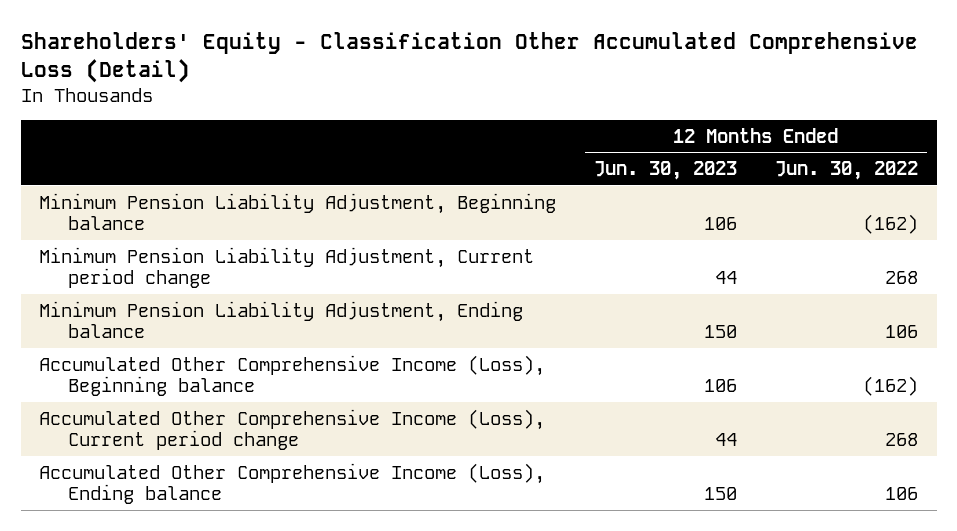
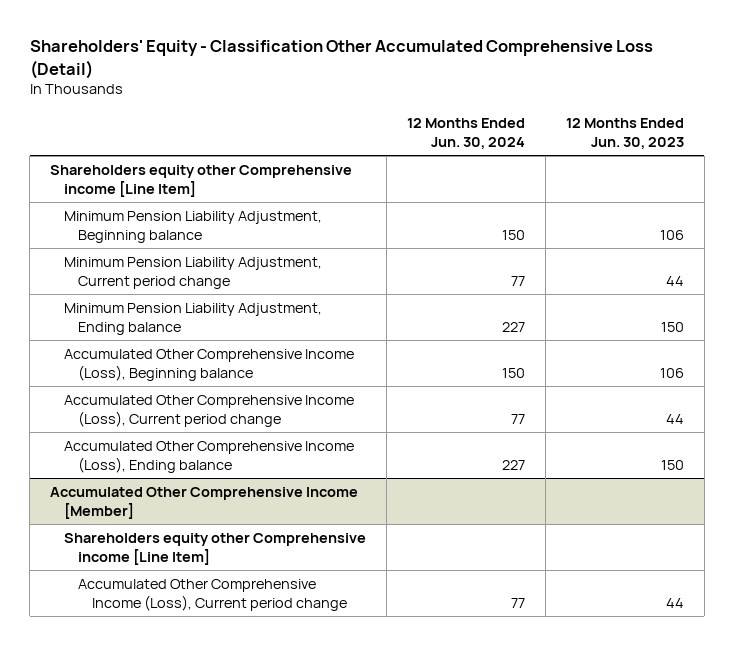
[774,161,918,181] Jun. 30, 2022 -> none
none -> [406,118,525,149] 12 Months Ended Jun. 30, 2024
none -> [49,165,352,197] Shareholders equity other Comprehensive income [Line Item]
none -> [49,487,358,519] Accumulated Other Comprehensive Income [Member]
none -> [63,533,366,565] Shareholders equity other Comprehensive income [Line Item]
none -> [77,579,347,611] Accumulated Other Comprehensive Income (Loss), Current period change

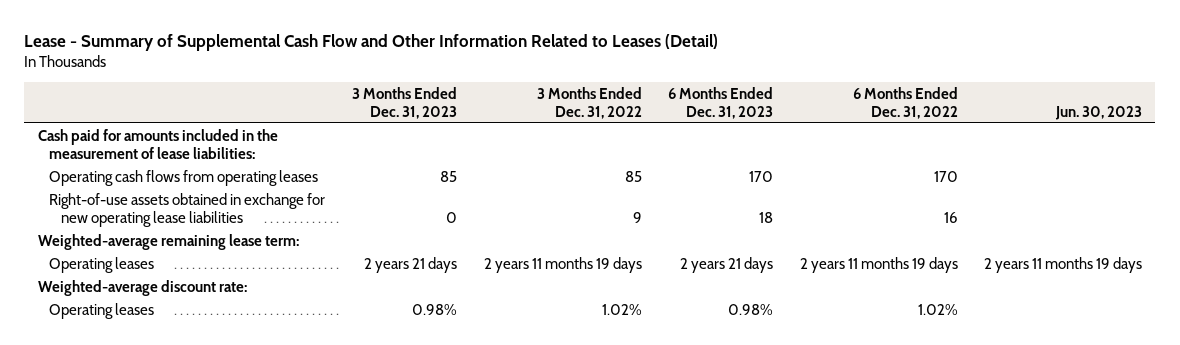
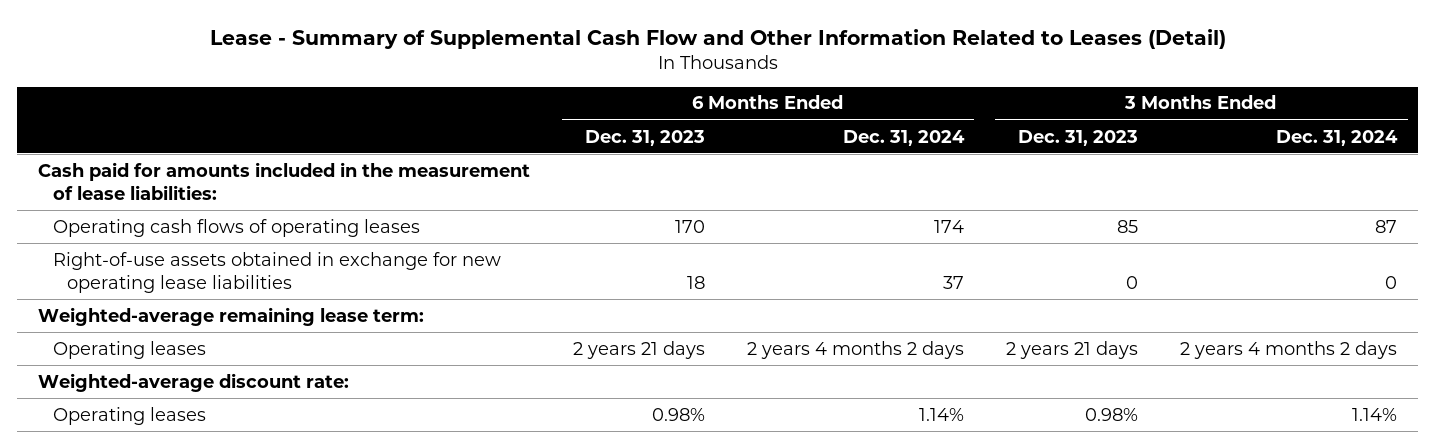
[536,86,642,119] 3 Months Ended Dec. 31, 2022 -> none
[852,86,958,119] 6 Months Ended Dec. 31, 2022 -> none
[1055,105,1143,120] Jun. 30, 2023 -> none
none -> [842,129,965,146] Dec. 31, 2024
none -> [1276,129,1399,146] Dec. 31, 2024
[49,169,319,186] Operating cash flows from operating leases -> [52,218,420,237] Operating cash flows of operating leases

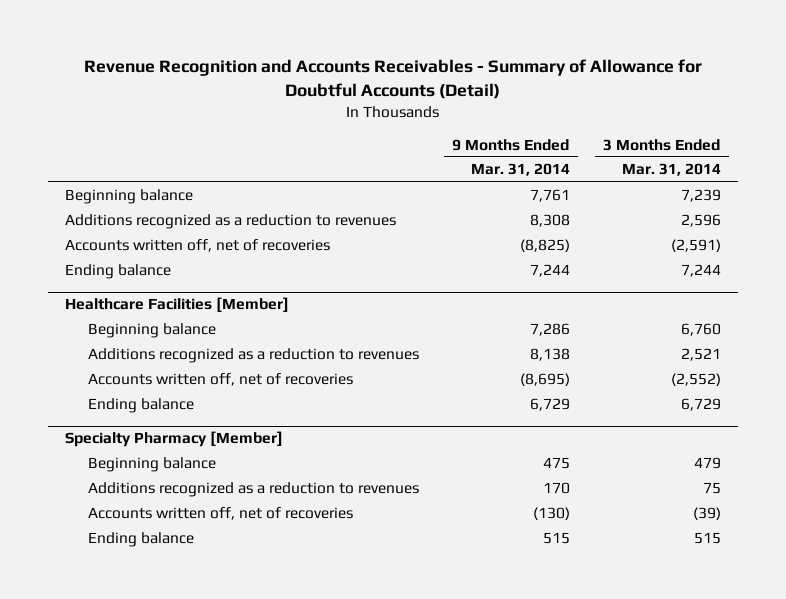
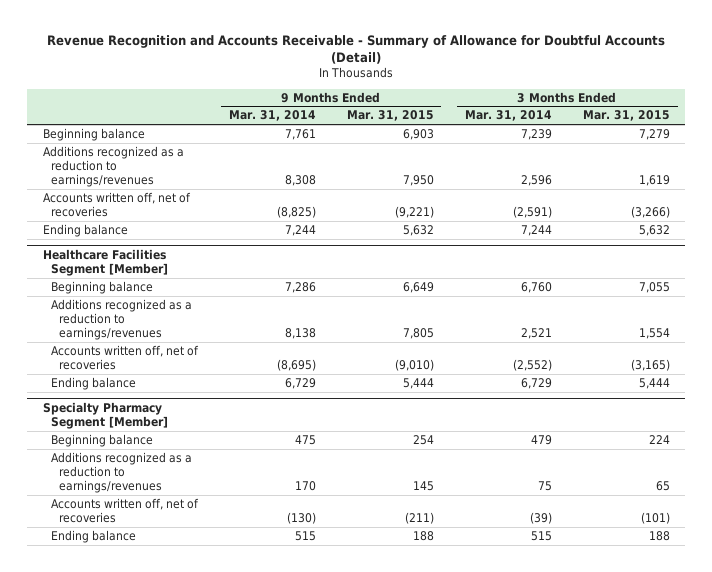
[83,59,702,100] Revenue Recognition and Accounts Receivables - Summary of Allowance for Doubtful Accounts (Detail) -> [47,34,666,65] Revenue Recognition and Accounts Receivable - Summary of Allowance for Doubtful Accounts (Detail)
none -> [346,110,434,122] Mar. 31, 2015
none -> [582,110,670,122] Mar. 31, 2015
[65,214,397,230] Additions recognized as a reduction to revenues -> [42,146,184,187] Additions recognized as a reduction to earnings/revenues
[65,297,290,313] Healthcare Facilities [Member] -> [42,248,168,276] Healthcare Facilities Segment [Member]
[87,348,419,364] Additions recognized as a reduction to revenues -> [50,299,192,340] Additions recognized as a reduction to earnings/revenues
[65,431,284,448] Specialty Pharmacy [Member] -> [42,401,168,429] Specialty Pharmacy Segment [Member]
[87,482,419,498] Additions recognized as a reduction to revenues -> [50,452,192,493] Additions recognized as a reduction to earnings/revenues

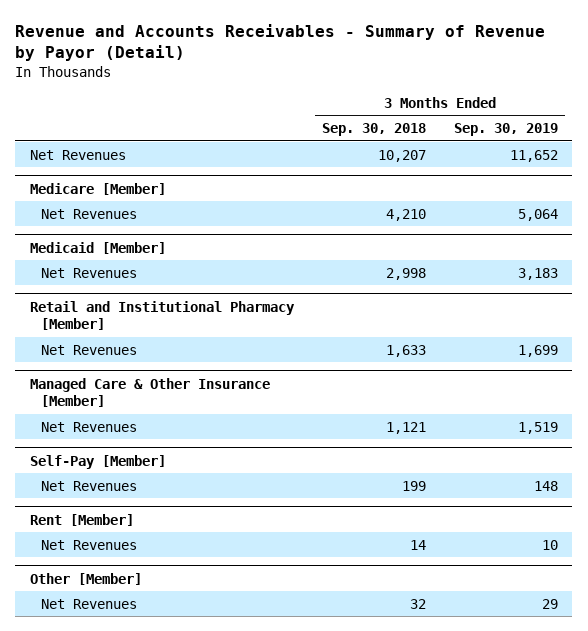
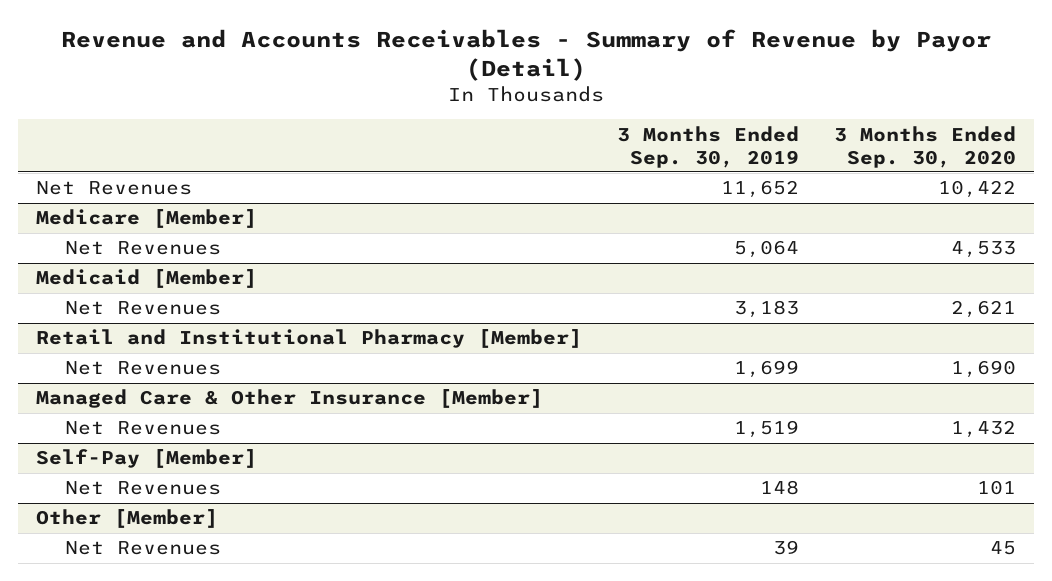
[321,123,426,137] Sep. 30, 2018 -> none
none -> [834,125,1017,168] 3 Months Ended Sep. 30, 2020
[29,513,134,526] Rent [Member] -> none
[41,539,138,550] Net Revenues -> none
[542,598,559,609] 29 -> [773,540,800,556] 39

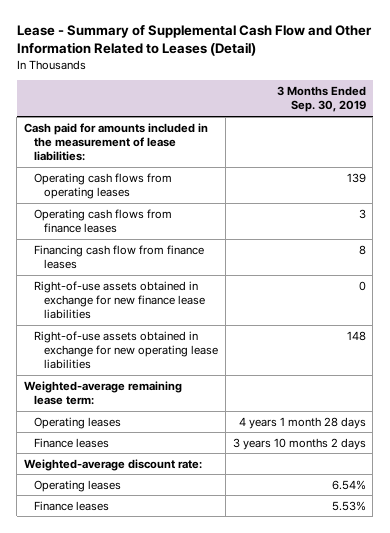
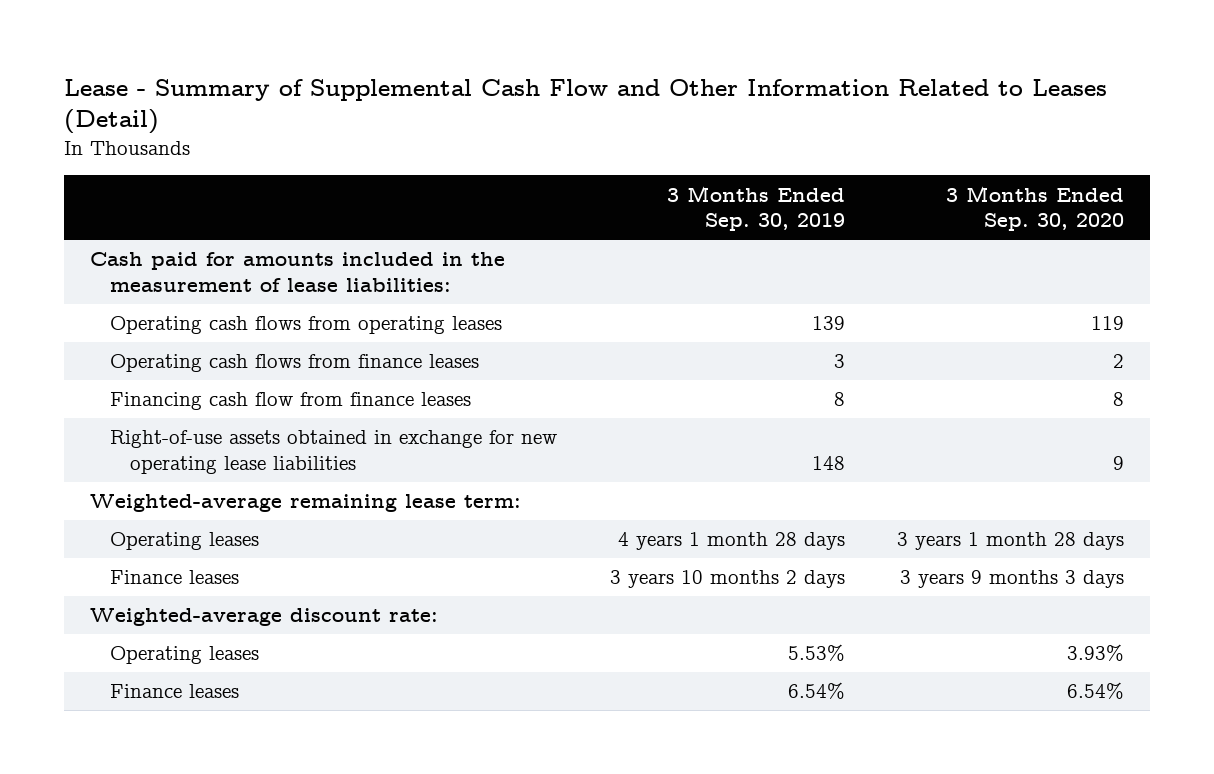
none -> [946,185,1125,231] 3 Months Ended Sep. 30, 2020
[34,280,206,320] Right-of-use assets obtained in exchange for new finance lease liabilities -> none
[331,479,366,490] 6.54% -> [787,644,845,662] 5.53%
[331,500,366,511] 5.53% -> [787,682,845,700] 6.54%

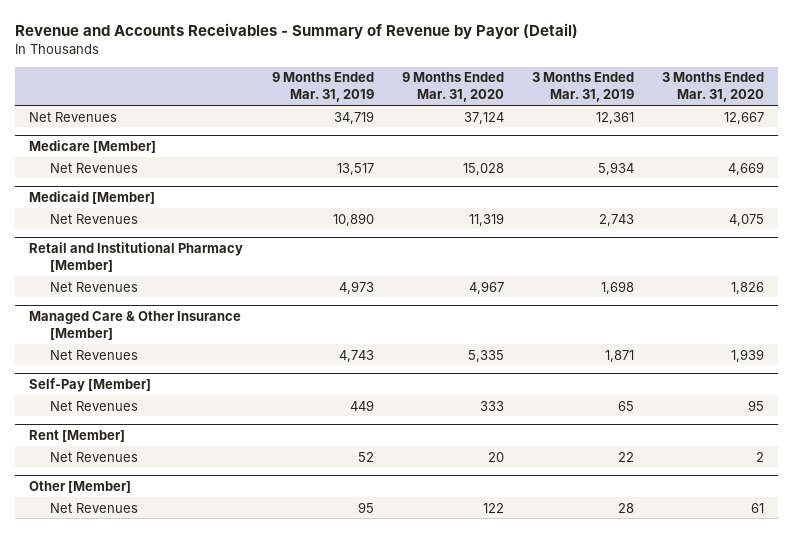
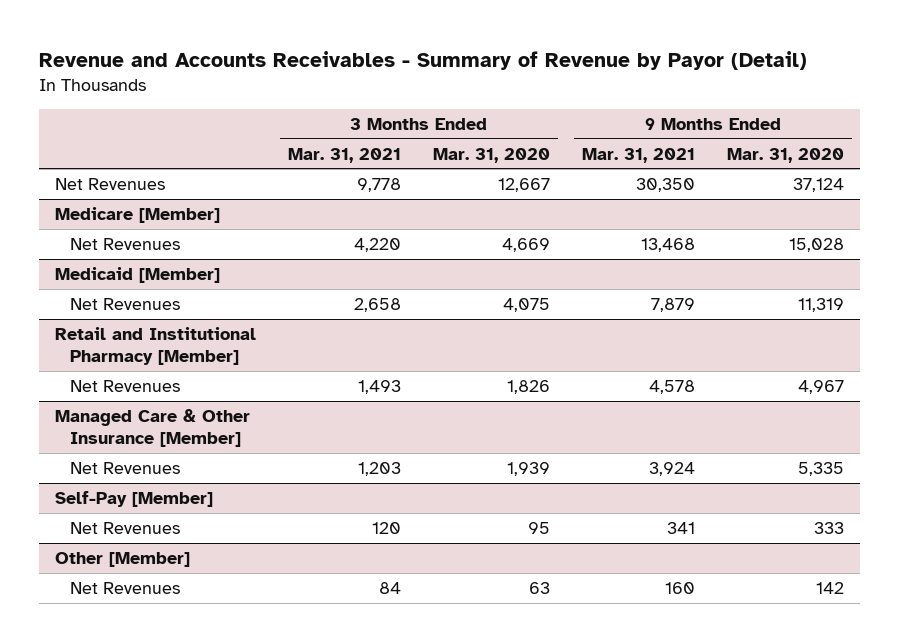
[271,72,374,103] 9 Months Ended Mar. 31, 2019 -> none
[531,72,634,103] 3 Months Ended Mar. 31, 2019 -> none
none -> [288,147,402,163] Mar. 31, 2021
none -> [582,147,696,163] Mar. 31, 2021
[29,429,126,442] Rent [Member] -> none
[49,451,138,462] Net Revenues -> none
[482,502,504,513] 122 -> [816,581,845,594] 142
[751,502,765,513] 61 -> [529,581,551,594] 63

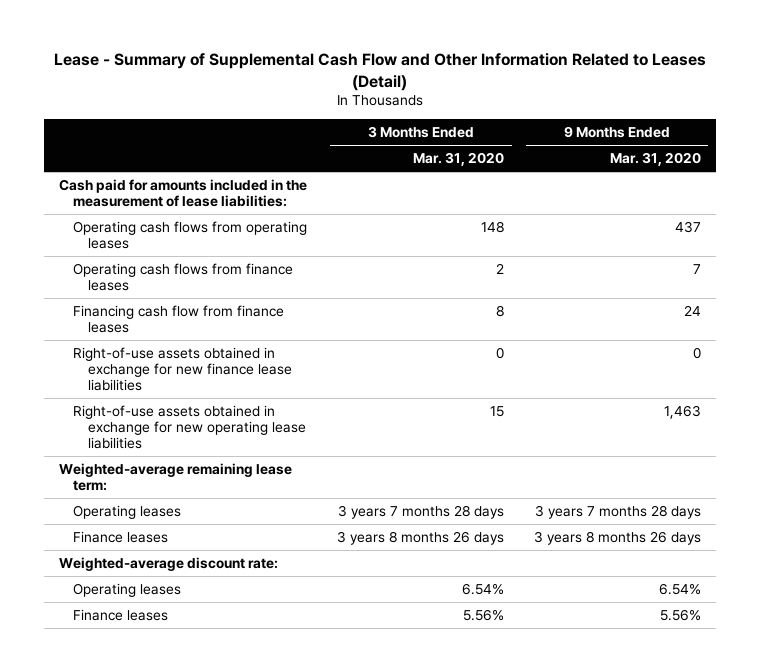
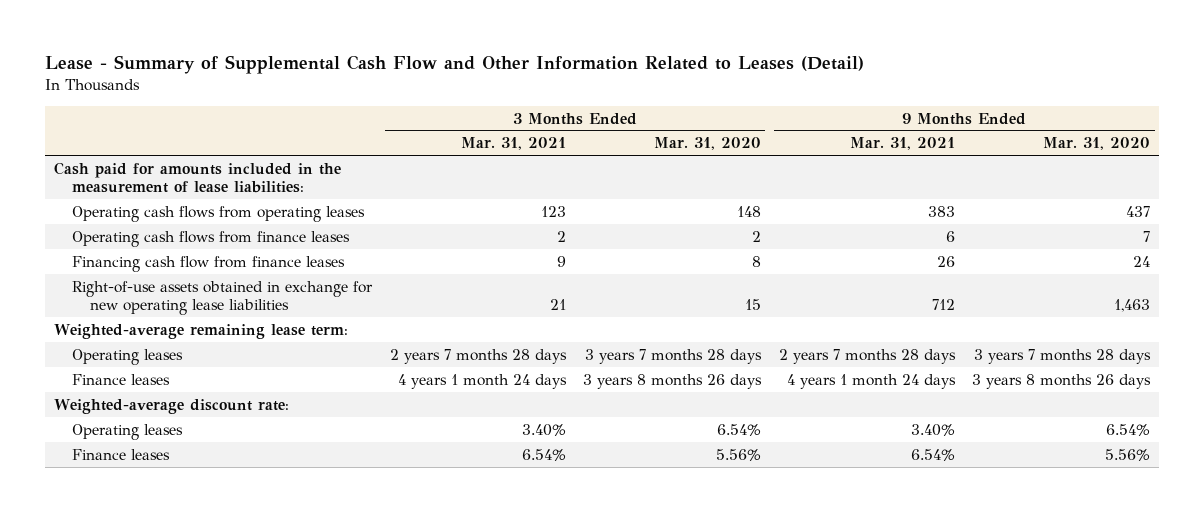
none -> [460,137,566,151] Mar. 31, 2021
none -> [849,137,955,151] Mar. 31, 2021
[73,346,293,391] Right-of-use assets obtained in exchange for new finance lease liabilities -> none

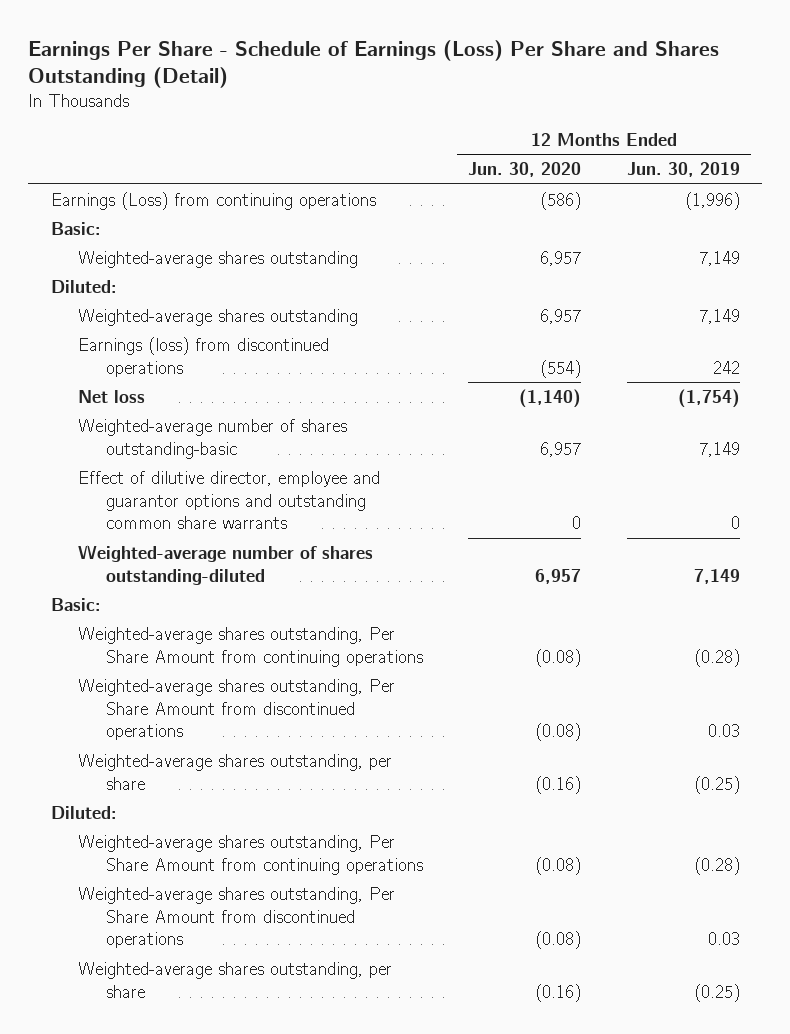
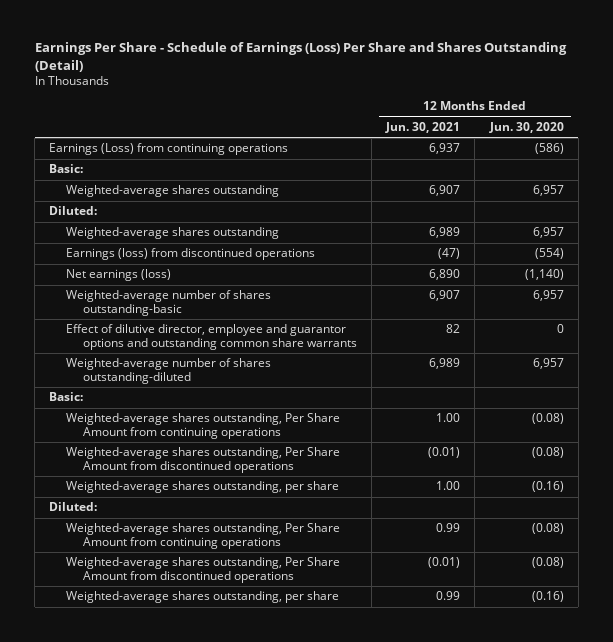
[626,162,740,178] Jun. 30, 2019 -> none
none -> [385,122,461,134] Jun. 30, 2021
[78,389,146,403] Net loss -> [66,269,172,282] Net earnings (loss)

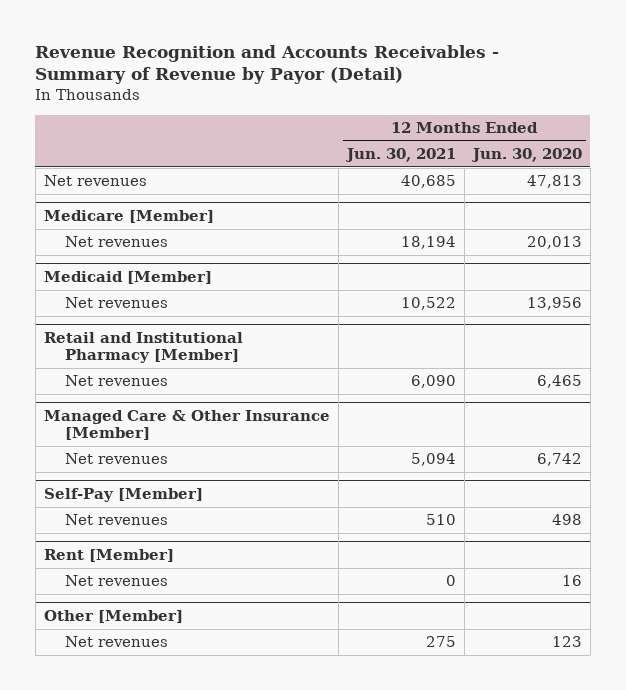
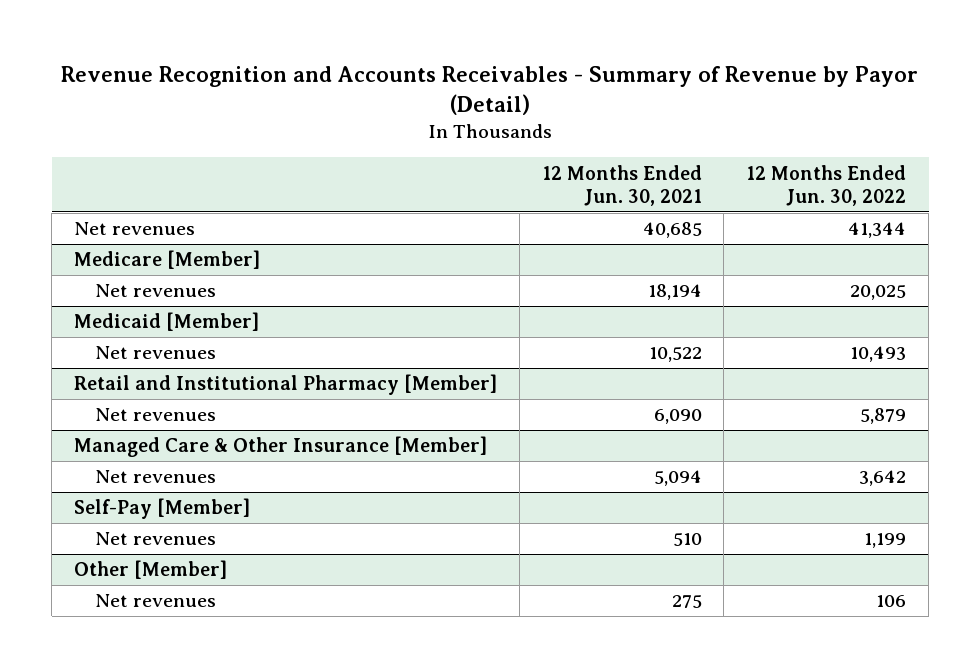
[470,147,582,162] Jun. 30, 2020 -> none
none -> [746,164,907,206] 12 Months Ended Jun. 30, 2022
[43,549,174,563] Rent [Member] -> none
[64,575,168,587] Net revenues -> none

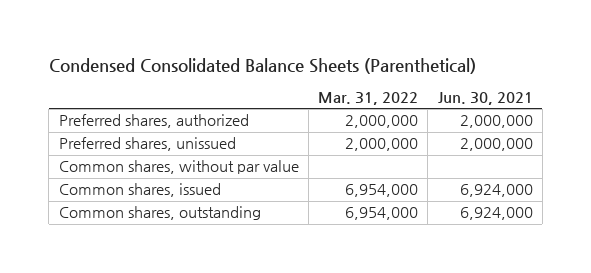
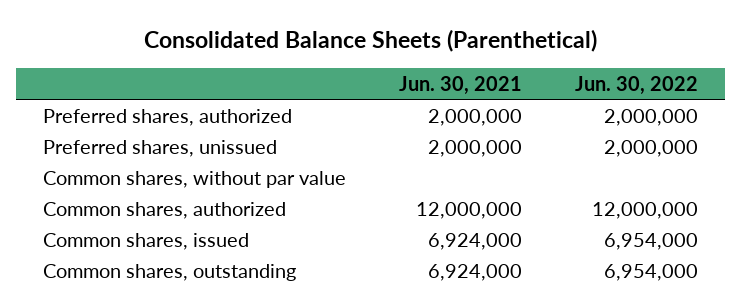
[48,58,476,75] Condensed Consolidated Balance Sheets (Parenthetical) -> [143,28,597,52] Consolidated Balance Sheets (Parenthetical)
[318,92,419,106] Mar. 31, 2022 -> none
none -> [575,75,699,95] Jun. 30, 2022
none -> [43,201,287,219] Common shares, authorized

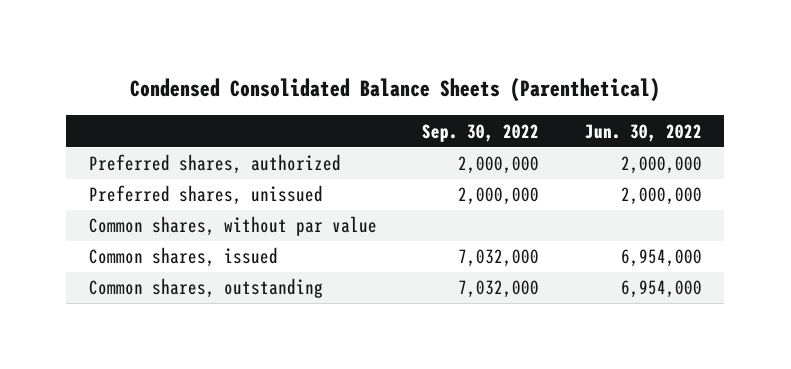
[143,28,597,52] Consolidated Balance Sheets (Parenthetical) -> [130,78,661,103] Condensed Consolidated Balance Sheets (Parenthetical)
[399,75,523,95] Jun. 30, 2021 -> none
none -> [422,123,540,142] Sep. 30, 2022
[43,201,287,219] Common shares, authorized -> none

